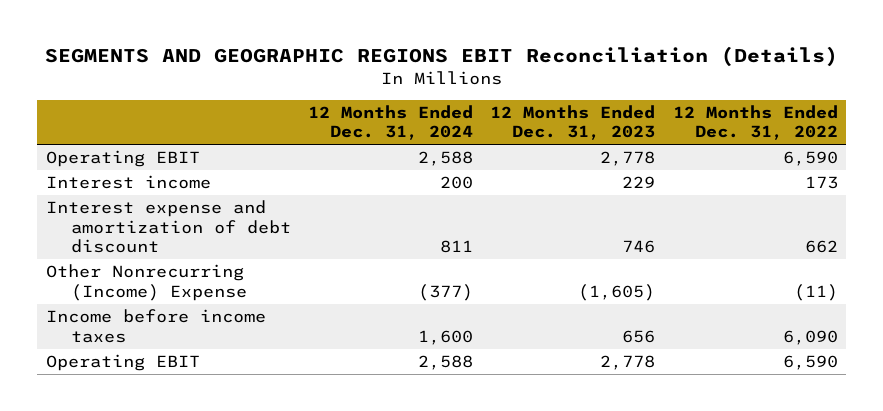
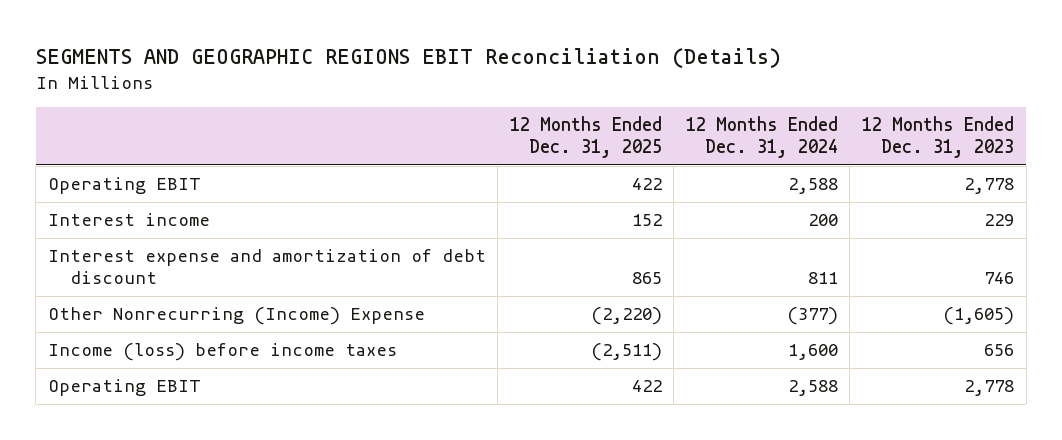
[672,104,838,141] 12 Months Ended Dec. 31, 2022 -> none
none -> [509,116,662,159] 12 Months Ended Dec. 31, 2025
[45,309,266,343] Income before income taxes -> [47,343,397,362] Income (loss) before income taxes

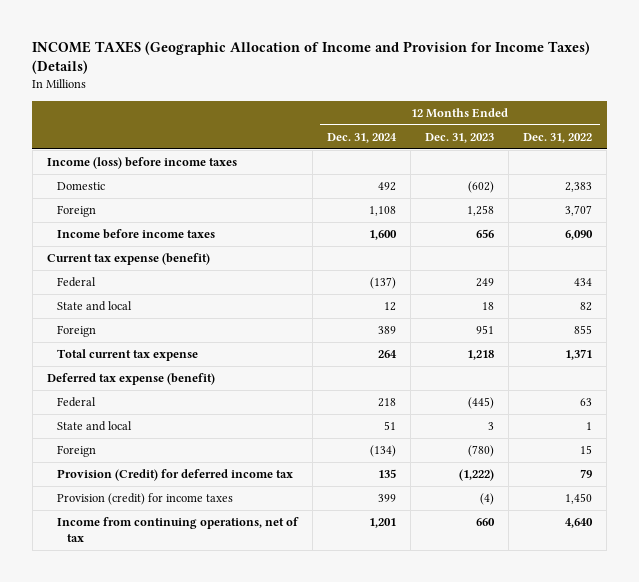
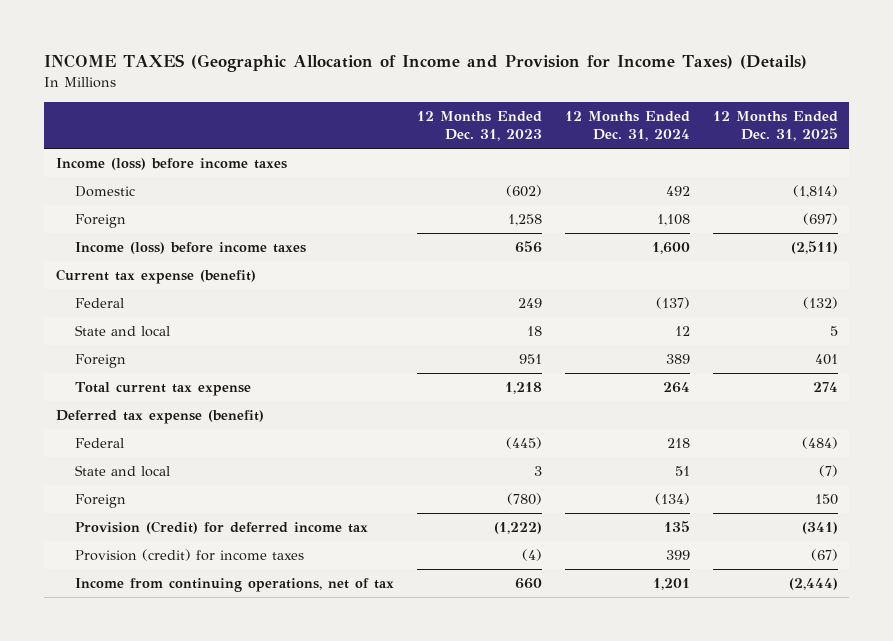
[523,132,593,143] Dec. 31, 2022 -> none
none -> [712,111,838,141] 12 Months Ended Dec. 31, 2025
[56,229,215,240] Income before income taxes -> [75,242,307,255] Income (loss) before income taxes

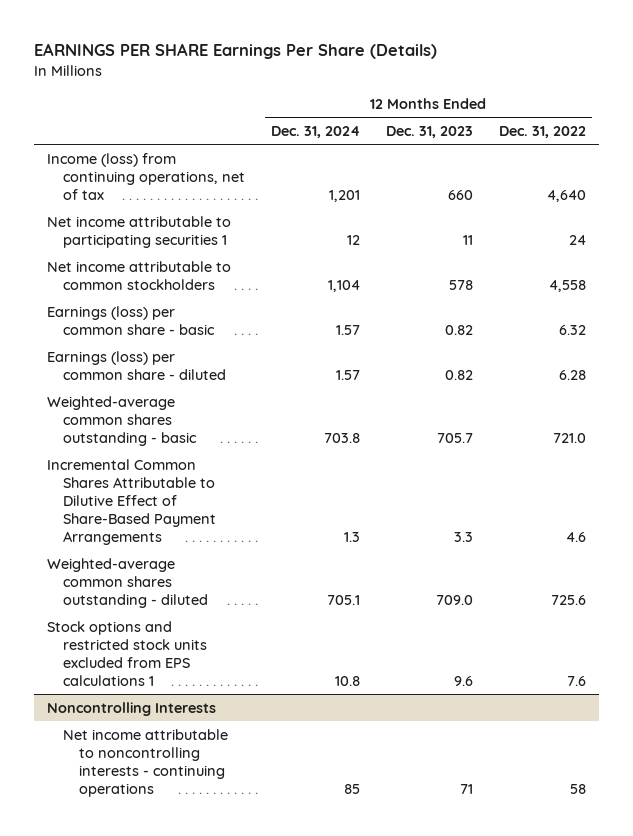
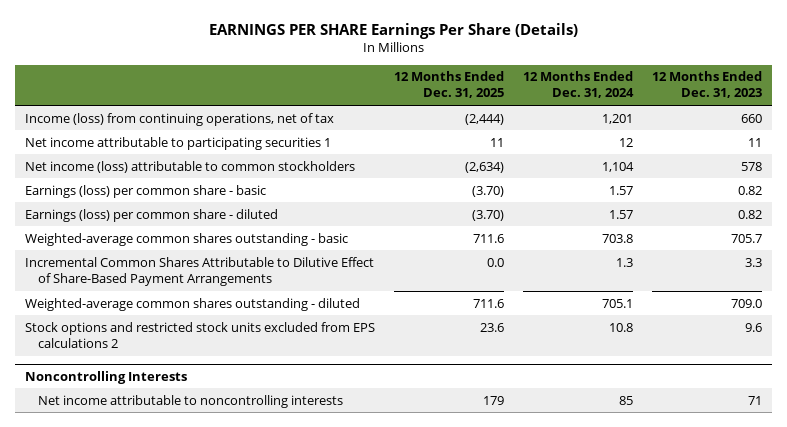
[498,125,586,138] Dec. 31, 2022 -> none
none -> [394,71,505,99] 12 Months Ended Dec. 31, 2025
[46,260,231,290] Net income attributable to common stockholders -> [24,160,355,173] Net income (loss) attributable to common stockholders
[46,620,208,686] Stock options and restricted stock units excluded from EPS calculations 1 -> [24,321,375,348] Stock options and restricted stock units excluded from EPS calculations 2
[63,728,229,797] Net income attributable to noncontrolling interests - continuing operations -> [38,394,344,408] Net income attributable to noncontrolling interests

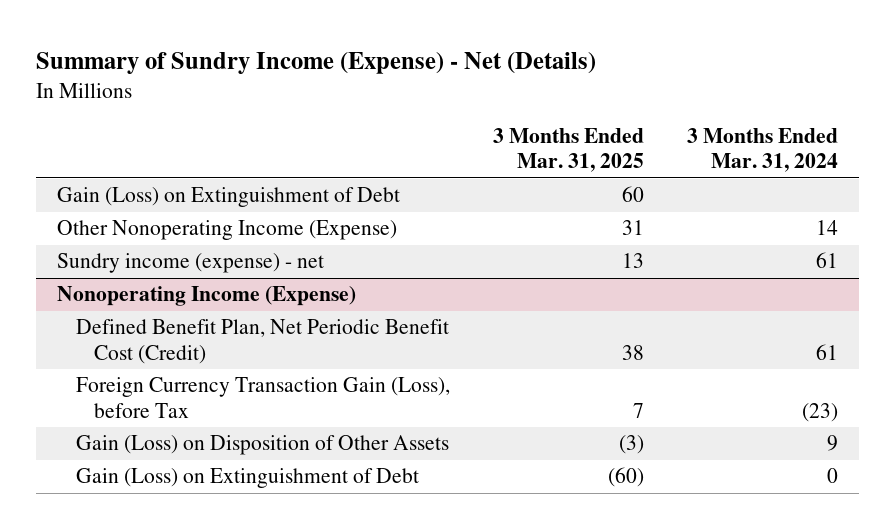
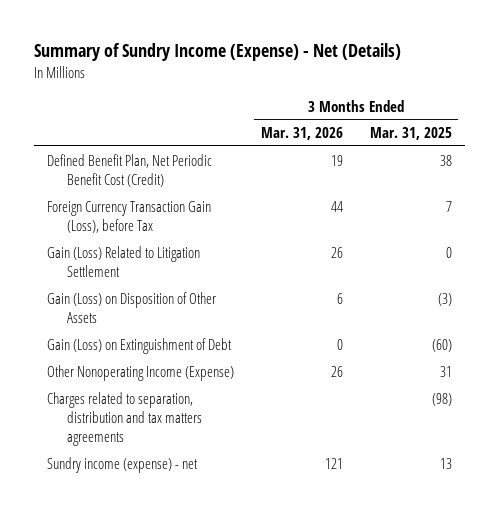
[686,127,838,173] 3 Months Ended Mar. 31, 2024 -> none
none -> [260,127,343,141] Mar. 31, 2026
[57,187,401,208] Gain (Loss) on Extinguishment of Debt -> none
[57,286,357,307] Nonoperating Income (Expense) -> none
none -> [47,245,201,277] Gain (Loss) Related to Litigation Settlement
[57,220,398,241] Other Nonoperating Income (Expense) -> [47,364,235,381] Other Nonoperating Income (Expense)
none -> [47,391,202,446] Charges related to separation, distribution and tax matters agreements
[57,253,325,274] Sundry income (expense) - net -> [47,456,199,473] Sundry income (expense) - net

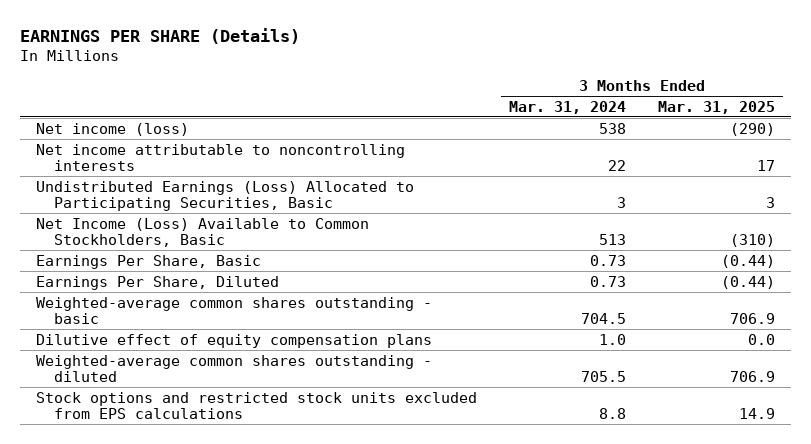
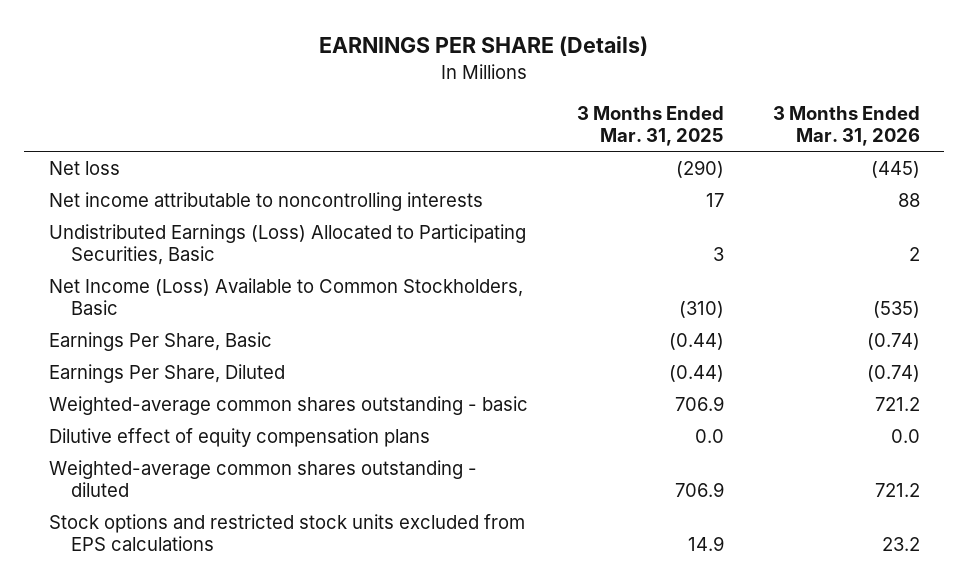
[509,100,627,114] Mar. 31, 2024 -> none
none -> [772,106,920,147] 3 Months Ended Mar. 31, 2026
[35,122,189,136] Net income (loss) -> [48,161,120,176] Net loss

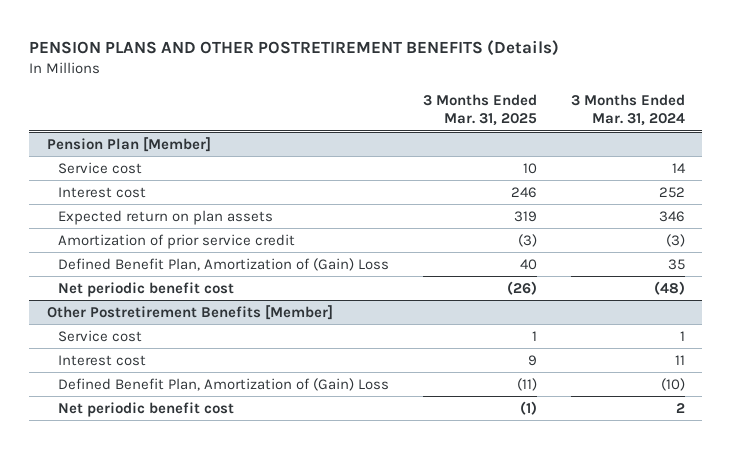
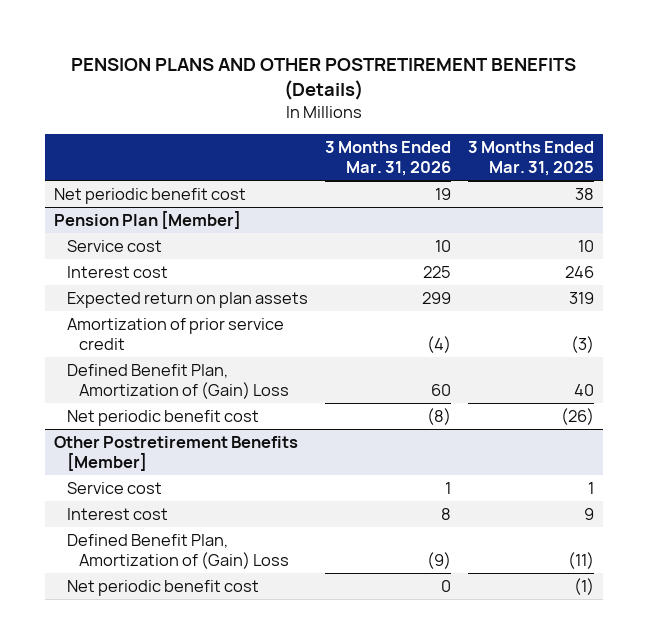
[571,93,686,127] 3 Months Ended Mar. 31, 2024 -> none
none -> [324,140,451,177] 3 Months Ended Mar. 31, 2026
none -> [54,187,247,204] Net periodic benefit cost

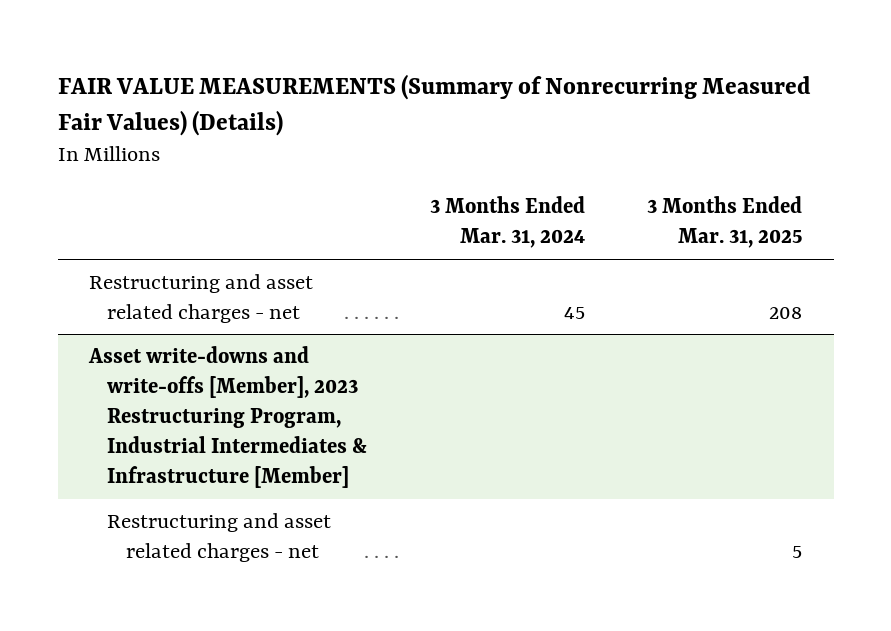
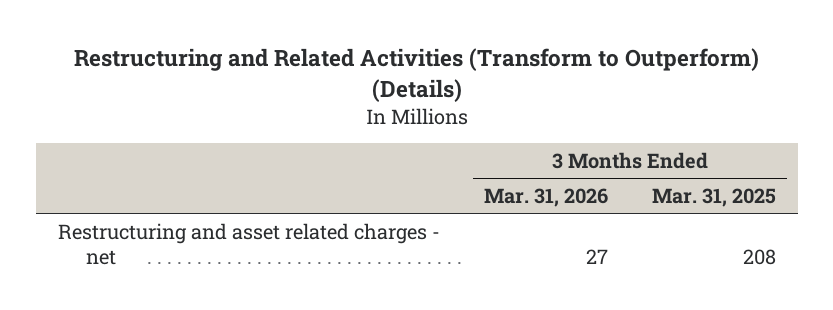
[57,73,811,136] FAIR VALUE MEASUREMENTS (Summary of Nonrecurring Measured Fair Values) (Details) -> [73,48,759,103] Restructuring and Related Activities (Transform to Outperform) (Details)
[429,196,585,249] 3 Months Ended Mar. 31, 2024 -> none
none -> [483,187,608,207] Mar. 31, 2026
[87,345,368,488] Asset write-downs and write-offs [Member], 2023 Restructuring Program, Industrial Intermediates & Infrastructure [Member] -> none
[107,512,332,562] Restructuring and asset related charges - net -> none

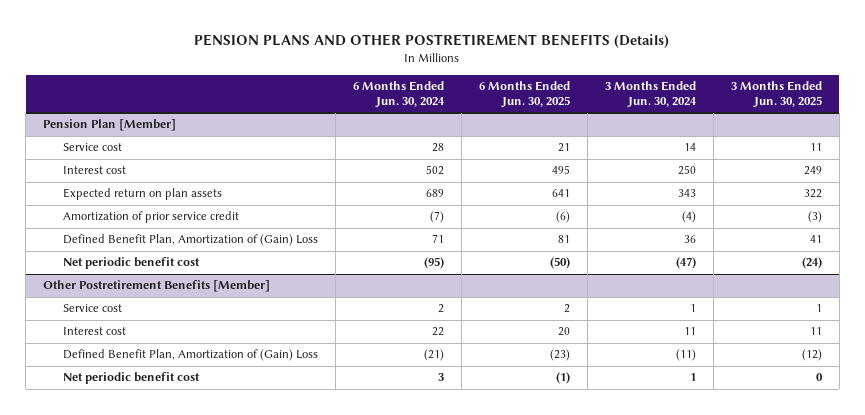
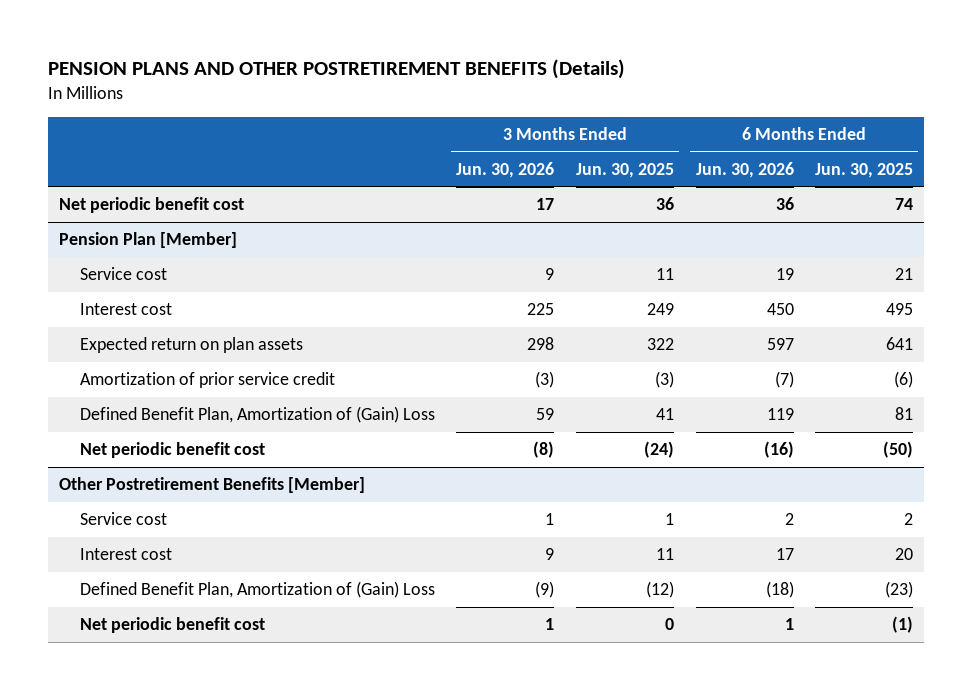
[352,81,445,109] 6 Months Ended Jun. 30, 2024 -> none
[604,81,697,109] 3 Months Ended Jun. 30, 2024 -> none
none -> [456,161,555,178] Jun. 30, 2026
none -> [695,161,794,178] Jun. 30, 2026
none -> [58,197,244,214] Net periodic benefit cost

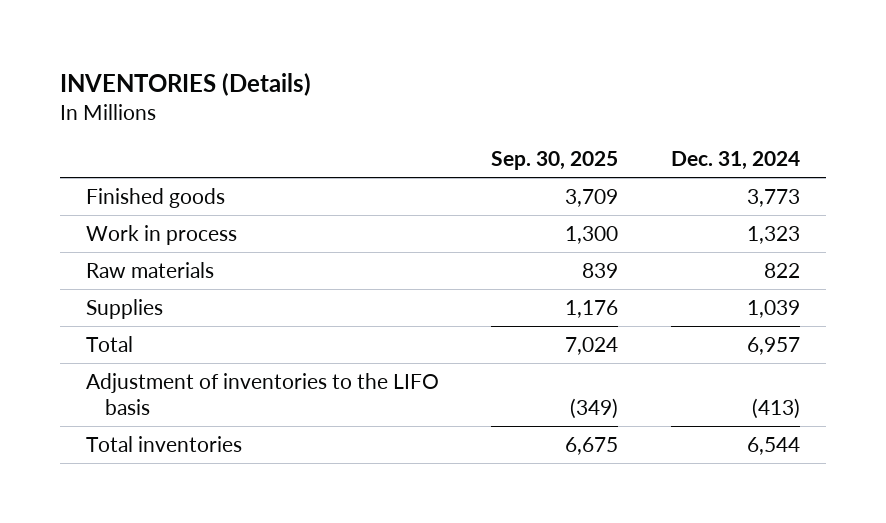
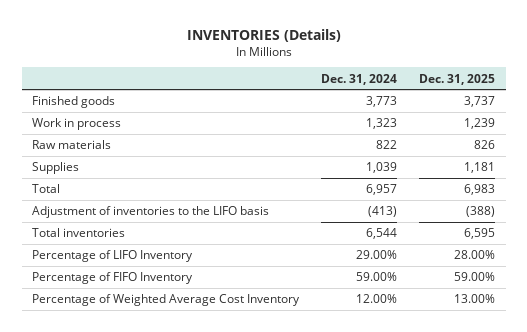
[491,151,619,171] Sep. 30, 2025 -> none
none -> [418,73,495,85] Dec. 31, 2025
none -> [32,250,194,263] Percentage of LIFO Inventory
none -> [32,272,194,285] Percentage of FIFO Inventory
none -> [32,294,301,307] Percentage of Weighted Average Cost Inventory

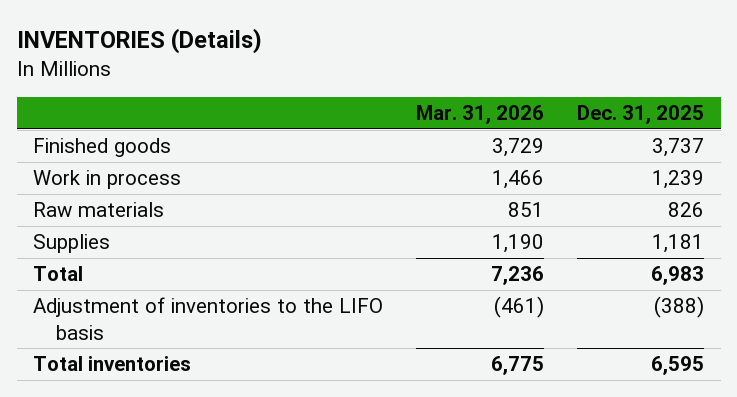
[321,73,398,85] Dec. 31, 2024 -> none
none -> [416,104,545,124] Mar. 31, 2026
[32,250,194,263] Percentage of LIFO Inventory -> none
[32,272,194,285] Percentage of FIFO Inventory -> none
[32,294,301,307] Percentage of Weighted Average Cost Inventory -> none

